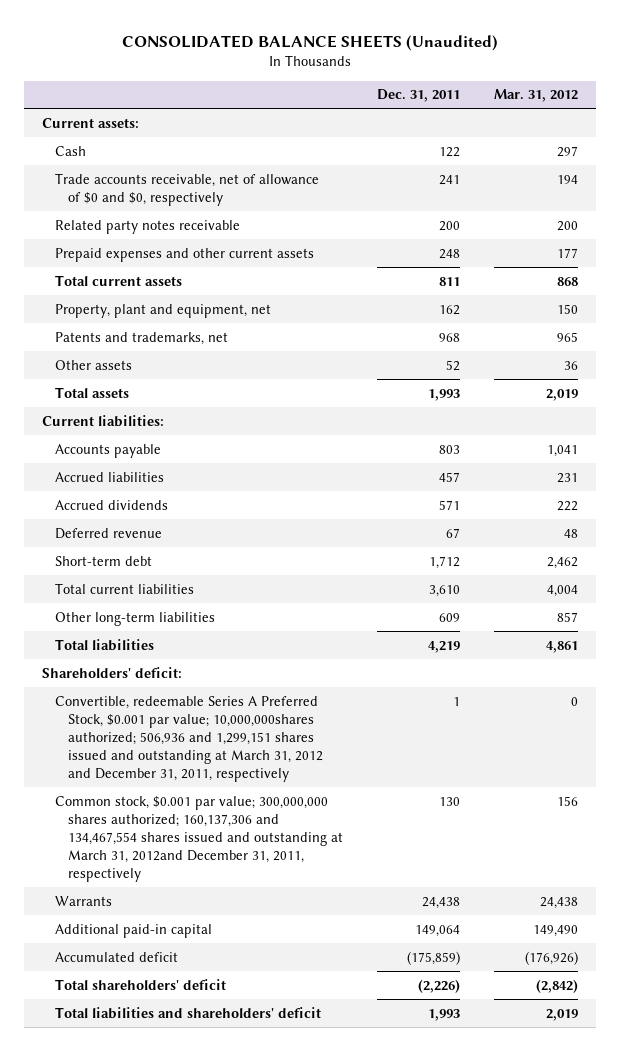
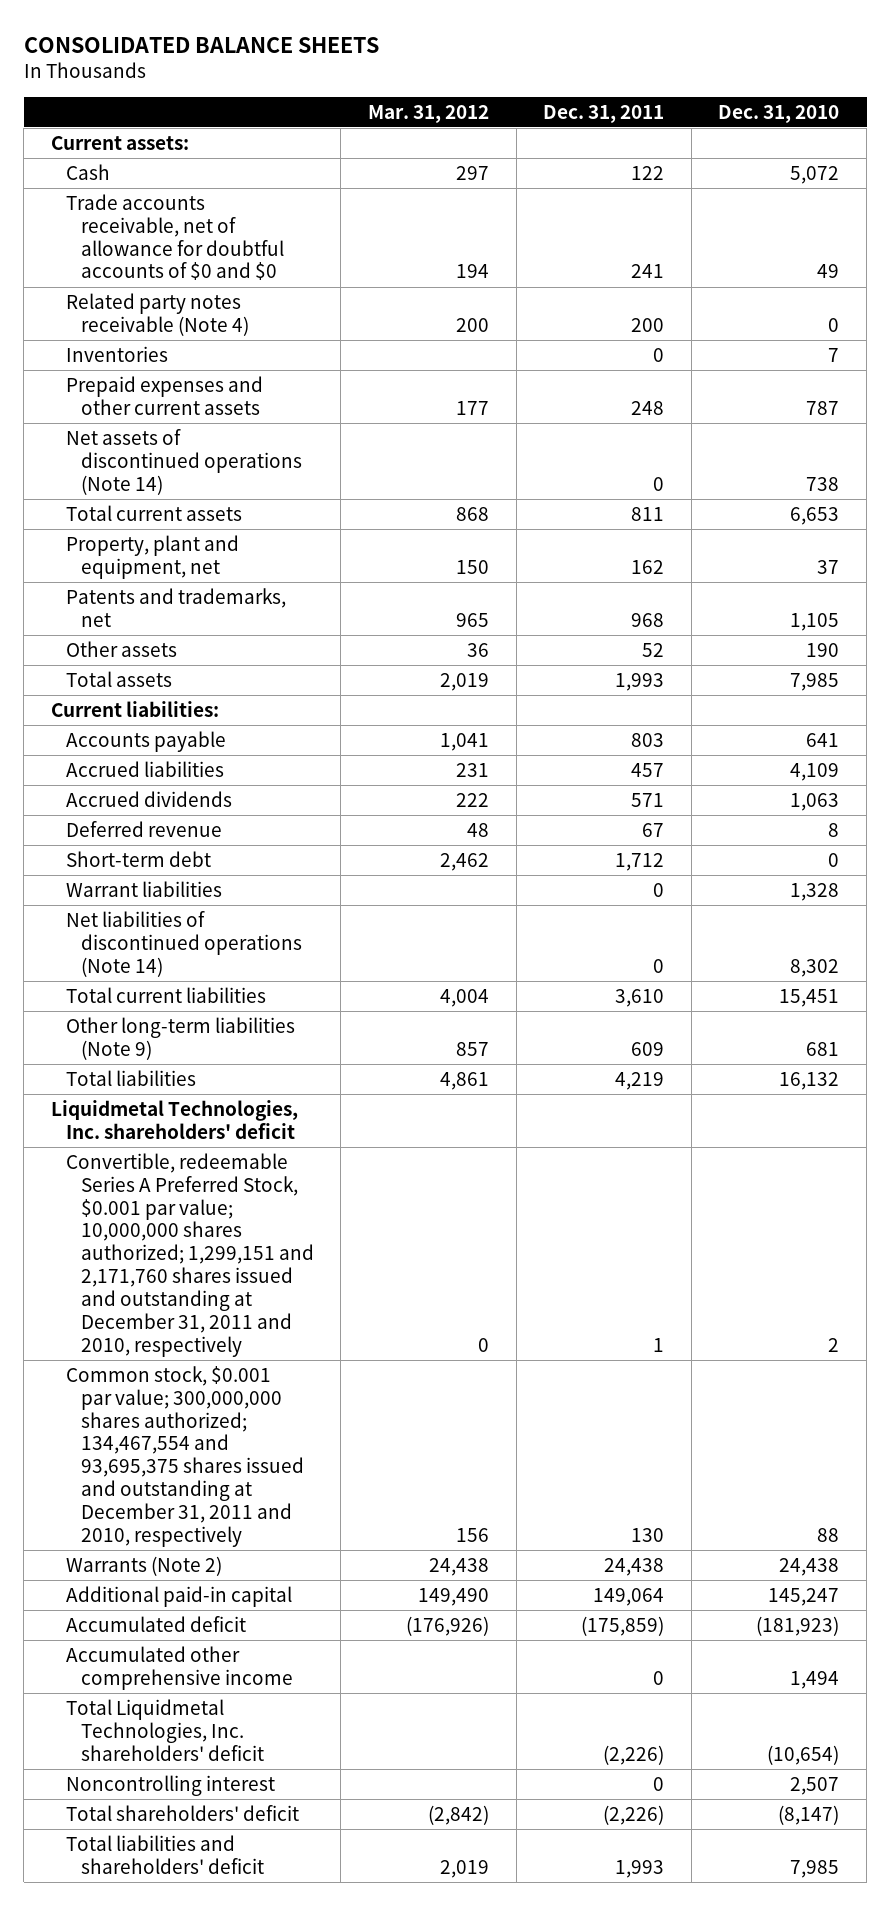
[122,34,499,51] CONSOLIDATED BALANCE SHEETS (Unaudited) -> [23,36,379,53] CONSOLIDATED BALANCE SHEETS
none -> [718,104,840,123] Dec. 31, 2010
[54,172,319,206] Trade accounts receivable, net of allowance of $0 and $0, respectively -> [65,193,284,281] Trade accounts receivable, net of allowance for doubtful accounts of $0 and $0
[54,219,240,234] Related party notes receivable -> [65,292,249,336] Related party notes receivable (Note 4)
none -> [65,345,168,362] Inventories
none -> [65,428,302,495] Net assets of discontinued operations (Note 14)
none -> [65,880,222,897] Warrant liabilities
none -> [65,910,302,977] Net liabilities of discontinued operations (Note 14)
[54,611,215,626] Other long-term liabilities -> [65,1016,295,1060] Other long-term liabilities (Note 9)
[41,666,182,678] Shareholders' deficit: -> none
none -> [50,1099,298,1139] Liquidmetal Technologies, Inc. shareholders' deficit
[54,695,323,782] Convertible, redeemable Series A Preferred Stock, $0.001 par value; 10,000,000shares authorized; 506,936 and 1,299,151 shares issued and outstanding at March 31, 2012 and December 31, 2011, respectively -> [65,1152,314,1357] Convertible, redeemable Series A Preferred Stock, $0.001 par value; 10,000,000 shares authorized; 1,299,151 and 2,171,760 shares issued and outstanding at December 31, 2011 and 2010, respectively
[54,795,343,882] Common stock, $0.001 par value; 300,000,000 shares authorized; 160,137,306 and 134,467,554 shares issued and outstanding at March 31, 2012and December 31, 2011, respectively -> [65,1365,304,1548] Common stock, $0.001 par value; 300,000,000 shares authorized; 134,467,554 and 93,695,375 shares issued and outstanding at December 31, 2011 and 2010, respectively
[54,895,112,906] Warrants -> [65,1555,222,1576] Warrants (Note 2)
none -> [65,1645,293,1690] Accumulated other comprehensive income
none -> [65,1698,264,1761] Total Liquidmetal Technologies, Inc. shareholders' deficit
none -> [65,1774,275,1796] Noncontrolling interest

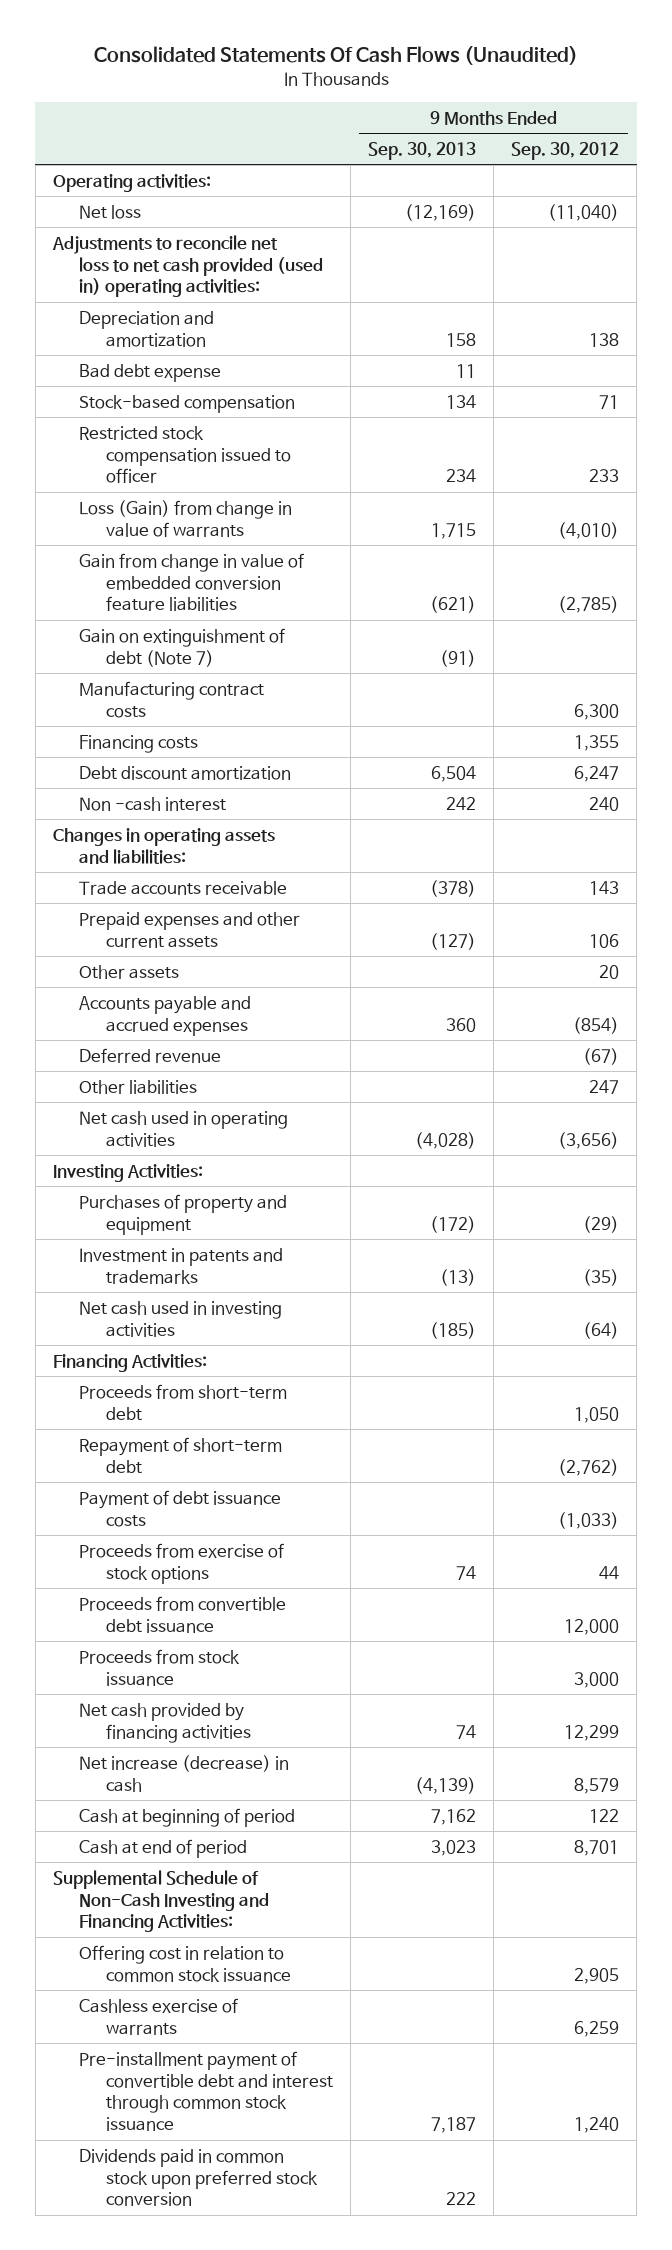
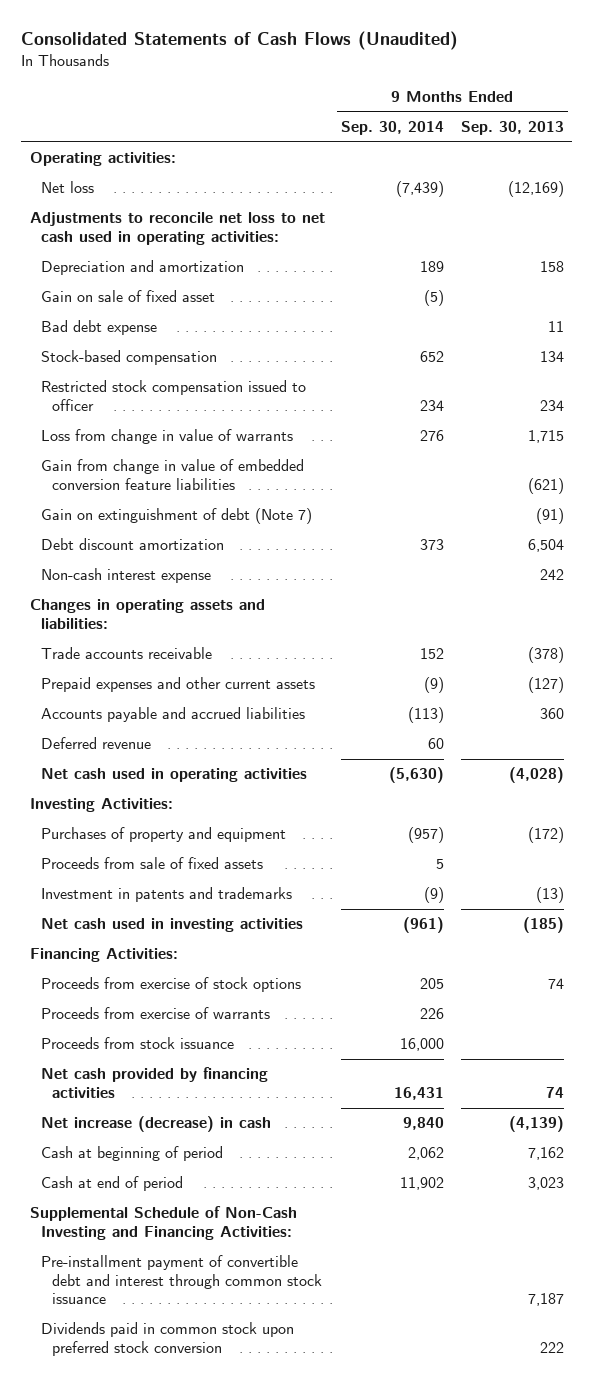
[93,45,578,65] Consolidated Statements Of Cash Flows (Unaudited) -> [21,31,459,51] Consolidated Statements of Cash Flows (Unaudited)
[511,141,620,160] Sep. 30, 2012 -> none
none -> [341,121,445,136] Sep. 30, 2014
[51,234,324,298] Adjustments to reconcile net loss to net cash provided (used in) operating activities: -> [29,212,325,245] Adjustments to reconcile net loss to net cash used in operating activities:
none -> [40,290,215,303] Gain on sale of fixed asset
[79,499,293,537] Loss (Gain) from change in value of warrants -> [40,429,293,445] Loss from change in value of warrants
[79,680,265,718] Manufacturing contract costs -> none
[79,734,199,753] Financing costs -> none
[79,796,227,811] Non -cash interest -> [40,568,211,584] Non-cash interest expense
[79,964,180,979] Other assets -> none
[79,995,252,1036] Accounts payable and accrued expenses -> [40,707,305,723] Accounts payable and accrued liabilities
[79,1079,198,1094] Other liabilities -> none
none -> [40,857,263,870] Proceeds from sale of fixed assets
[79,1383,288,1421] Proceeds from short-term debt -> none
[79,1436,283,1474] Repayment of short-term debt -> none
[79,1489,282,1527] Payment of debt issuance costs -> none
[79,1595,287,1633] Proceeds from convertible debt issuance -> none
none -> [40,1007,270,1020] Proceeds from exercise of warrants
[79,1944,292,1982] Offering cost in relation to common stock issuance -> none
[79,1997,239,2035] Cashless exercise of warrants -> none

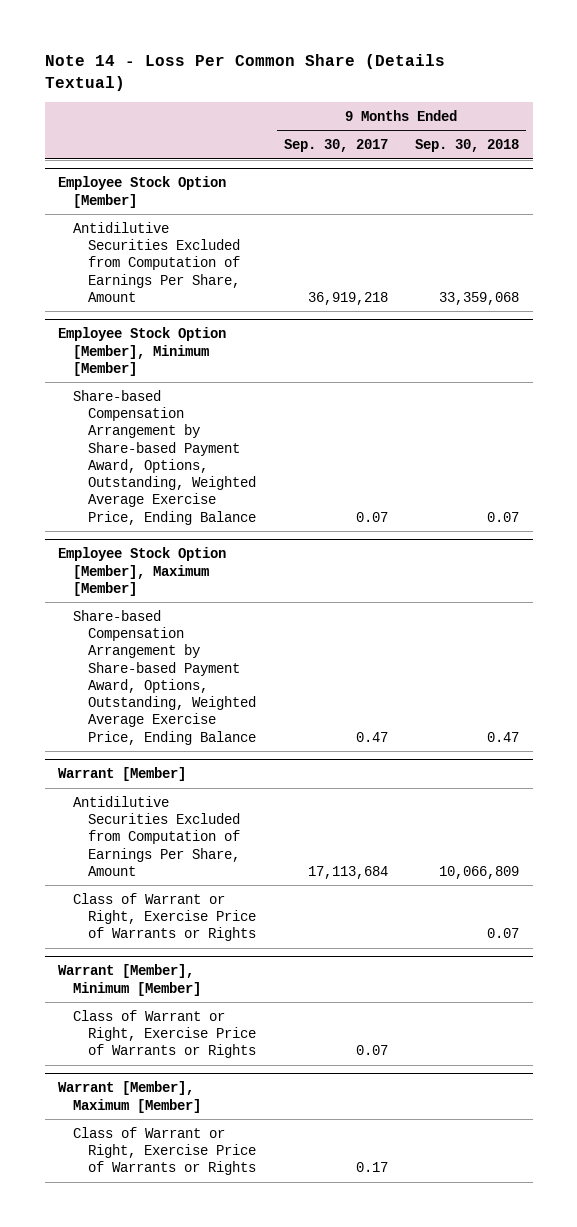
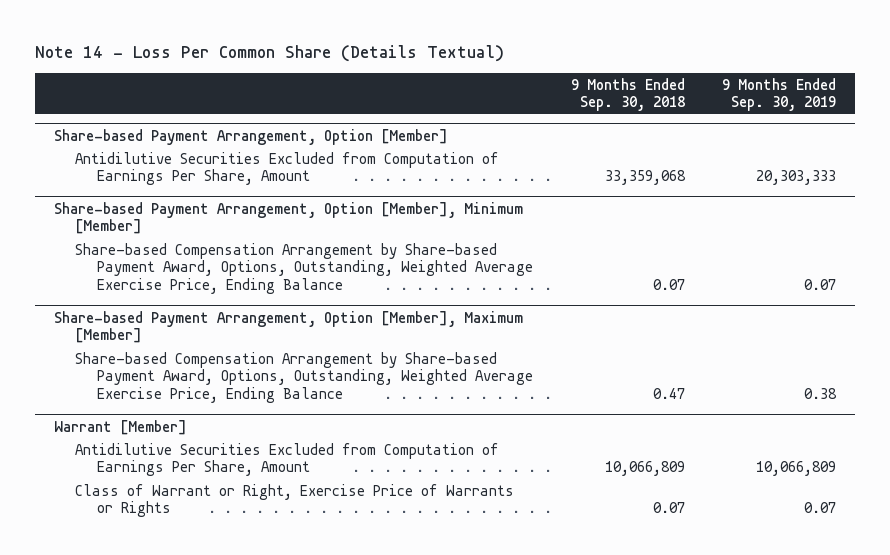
[283,139,388,153] Sep. 30, 2017 -> none
none -> [722,77,837,112] 9 Months Ended Sep. 30, 2019
[58,176,227,208] Employee Stock Option [Member] -> [53,128,448,145] Share-based Payment Arrangement, Option [Member]
[58,327,227,376] Employee Stock Option [Member], Minimum [Member] -> none
none -> [53,201,523,235] Share-based Payment Arrangement, Option [Member], Minimum [Member]
[58,547,227,596] Employee Stock Option [Member], Maximum [Member] -> none
none -> [53,310,523,344] Share-based Payment Arrangement, Option [Member], Maximum [Member]
[58,964,202,996] Warrant [Member], Minimum [Member] -> none
[73,1009,257,1059] Class of Warrant or Right, Exercise Price of Warrants or Rights -> none
[58,1081,202,1113] Warrant [Member], Maximum [Member] -> none
[73,1126,257,1176] Class of Warrant or Right, Exercise Price of Warrants or Rights -> none

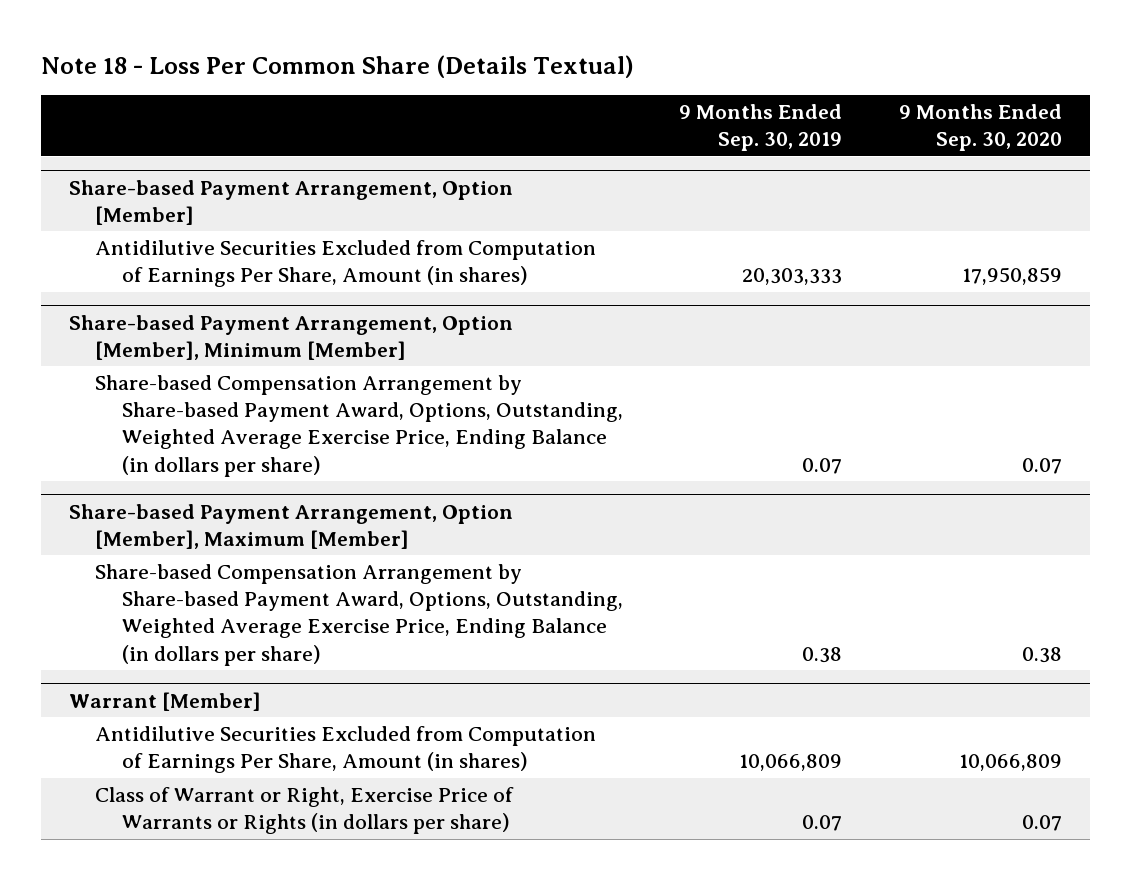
[35,45,505,63] Note 14 - Loss Per Common Share (Details Textual) -> [40,54,634,78] Note 18 - Loss Per Common Share (Details Textual)
[570,77,685,112] 9 Months Ended Sep. 30, 2018 -> none
none -> [898,104,1062,152] 9 Months Ended Sep. 30, 2020
[75,151,500,186] Antidilutive Securities Excluded from Computation of Earnings Per Share, Amount -> [95,240,597,288] Antidilutive Securities Excluded from Computation of Earnings Per Share, Amount (in shares)
[75,242,533,295] Share-based Compensation Arrangement by Share-based Payment Award, Options, Outstanding, Weighted Average Exercise Price, Ending Balance -> [95,375,623,477] Share-based Compensation Arrangement by Share-based Payment Award, Options, Outstanding, Weighted Average Exercise Price, Ending Balance (in dollars per share)
[75,351,533,404] Share-based Compensation Arrangement by Share-based Payment Award, Options, Outstanding, Weighted Average Exercise Price, Ending Balance -> [95,564,623,666] Share-based Compensation Arrangement by Share-based Payment Award, Options, Outstanding, Weighted Average Exercise Price, Ending Balance (in dollars per share)
[75,442,500,477] Antidilutive Securities Excluded from Computation of Earnings Per Share, Amount -> [95,726,597,774] Antidilutive Securities Excluded from Computation of Earnings Per Share, Amount (in shares)
[75,483,515,518] Class of Warrant or Right, Exercise Price of Warrants or Rights -> [95,787,515,835] Class of Warrant or Right, Exercise Price of Warrants or Rights (in dollars per share)

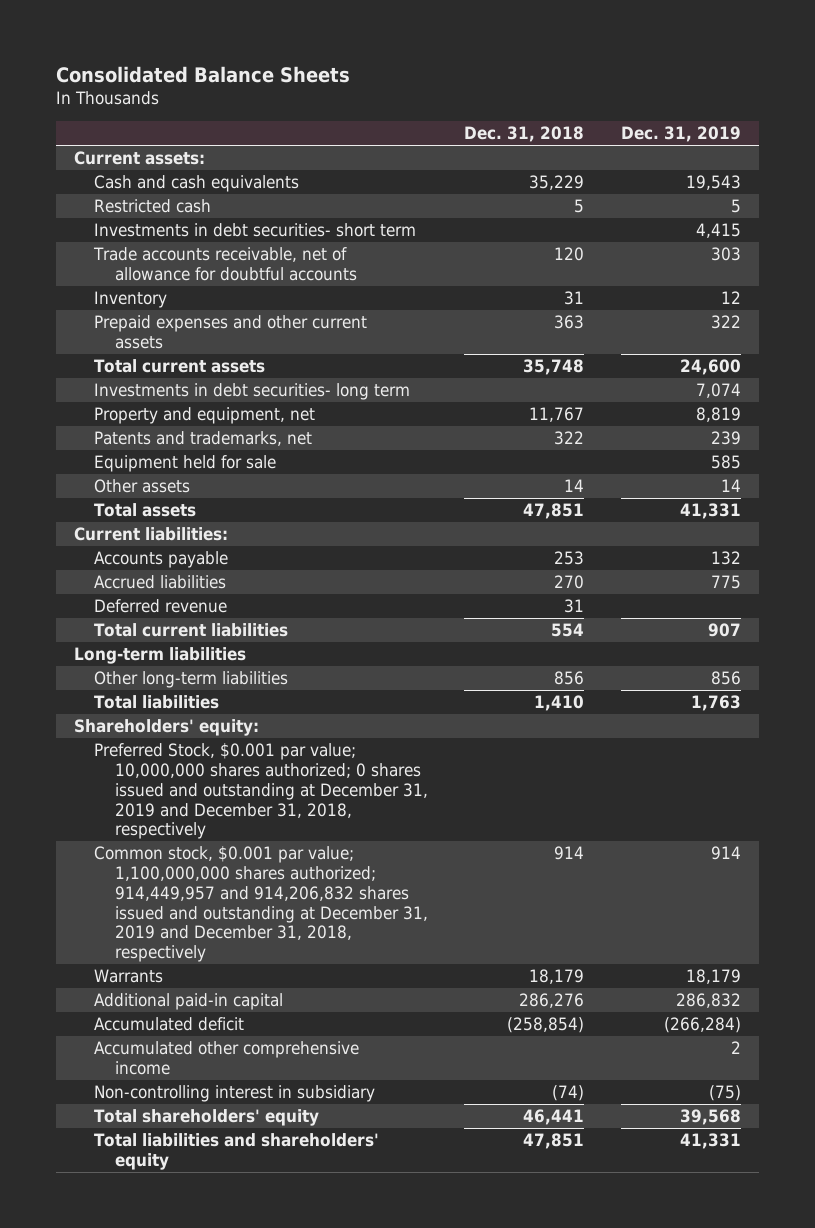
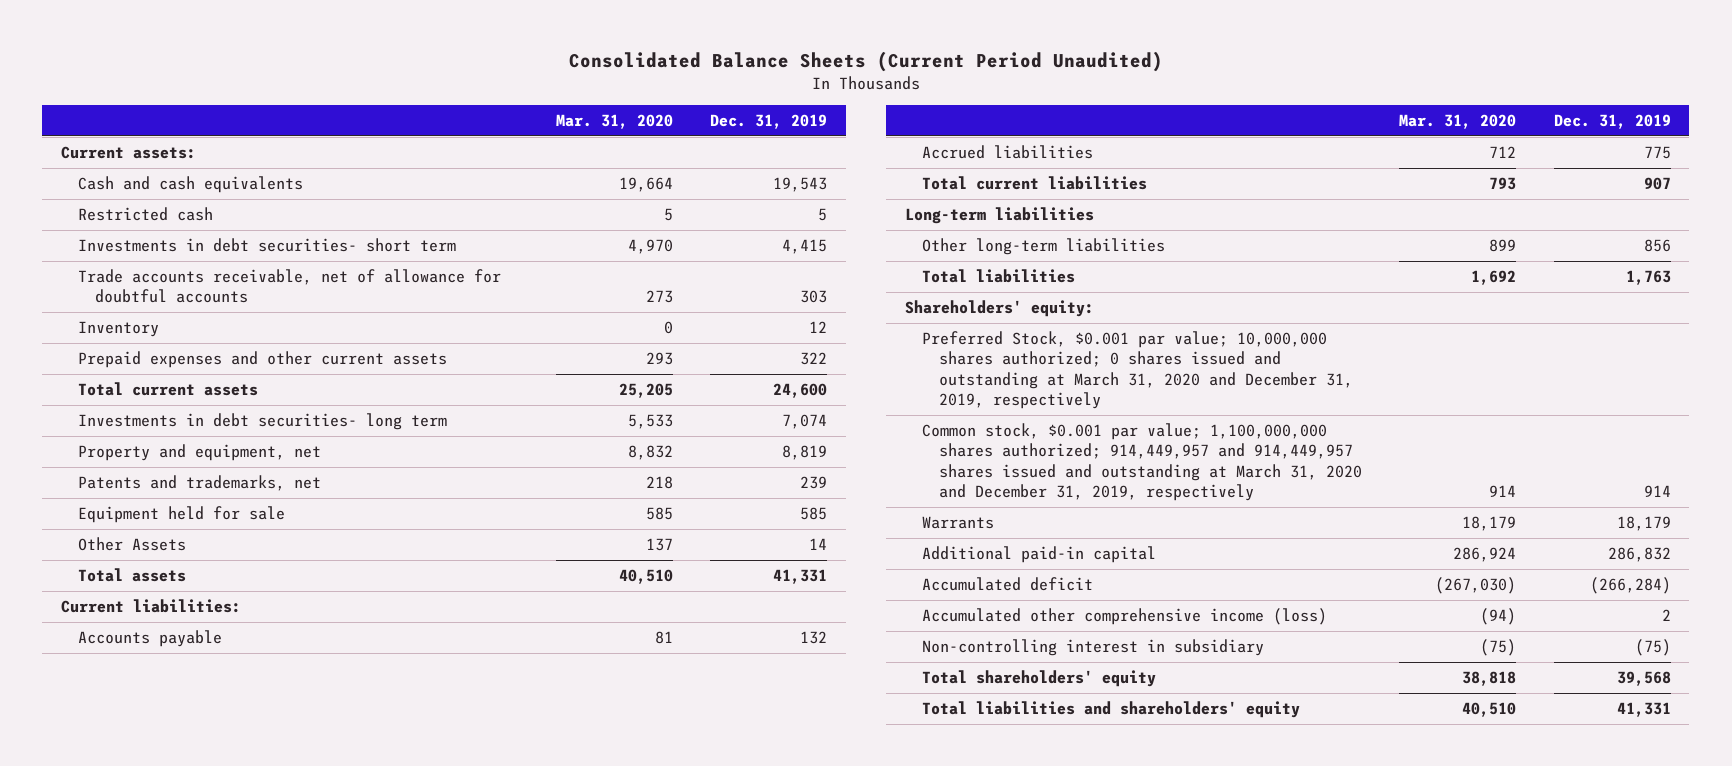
[55,65,350,83] Consolidated Balance Sheets -> [568,51,1163,73] Consolidated Balance Sheets (Current Period Unaudited)
[464,126,585,143] Dec. 31, 2018 -> none
none -> [555,114,673,130] Mar. 31, 2020
[94,479,191,494] Other assets -> [78,537,187,552] Other Assets
[94,599,228,614] Deferred revenue -> none
[94,743,429,840] Preferred Stock, $0.001 par value; 10,000,000 shares authorized; 0 shares issued and outstanding at December 31, 2019 and December 31, 2018, respectively -> [921,331,1353,410] Preferred Stock, $0.001 par value; 10,000,000 shares authorized; 0 shares issued and outstanding at March 31, 2020 and December 31, 2019, respectively
[94,846,429,963] Common stock, $0.001 par value; 1,100,000,000 shares authorized; 914,449,957 and 914,206,832 shares issued and outstanding at December 31, 2019 and December 31, 2018, respectively -> [921,423,1362,502] Common stock, $0.001 par value; 1,100,000,000 shares authorized; 914,449,957 and 914,449,957 shares issued and outstanding at March 31, 2020 and December 31, 2019, respectively
[94,1041,360,1076] Accumulated other comprehensive income -> [921,608,1327,626] Accumulated other comprehensive income (loss)

